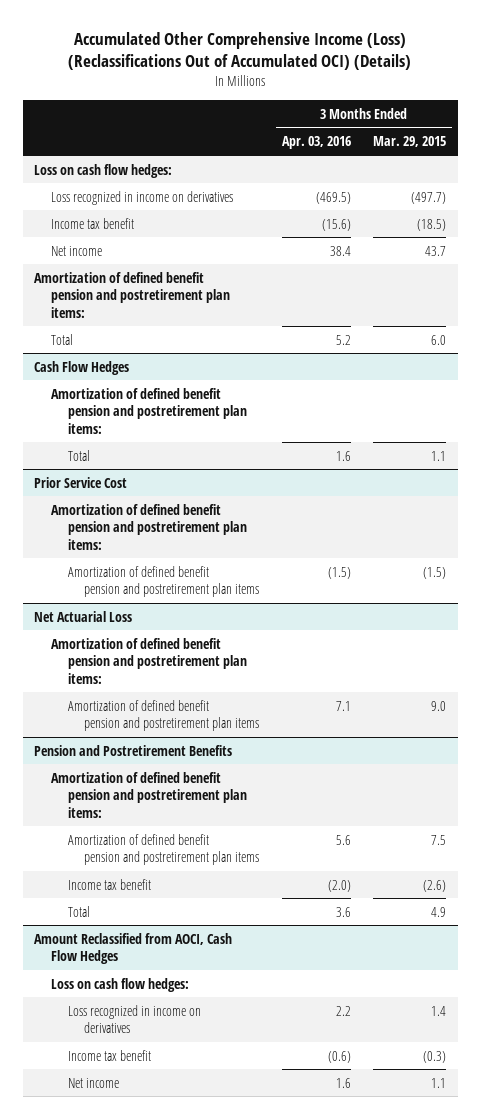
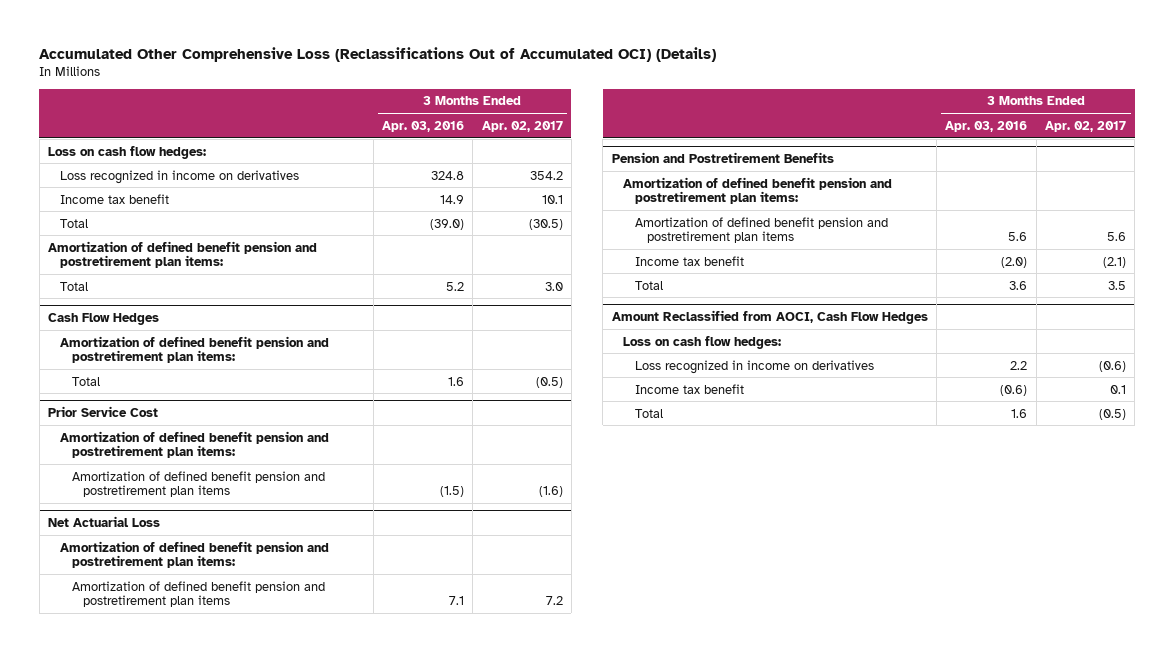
[68,32,412,71] Accumulated Other Comprehensive Income (Loss) (Reclassifications Out of Accumulated OCI) (Details) -> [39,47,717,63] Accumulated Other Comprehensive Loss (Reclassifications Out of Accumulated OCI) (Details)
[373,136,447,148] Mar. 29, 2015 -> none
none -> [481,120,563,132] Apr. 02, 2017
[51,245,103,256] Net income -> none
[315,191,351,204] (469.5) -> [430,170,464,180] 324.8
[321,218,351,231] (15.6) -> [439,194,464,204] 14.9
none -> [59,218,88,228] Total
[67,1077,119,1088] Net income -> [635,408,664,418] Total

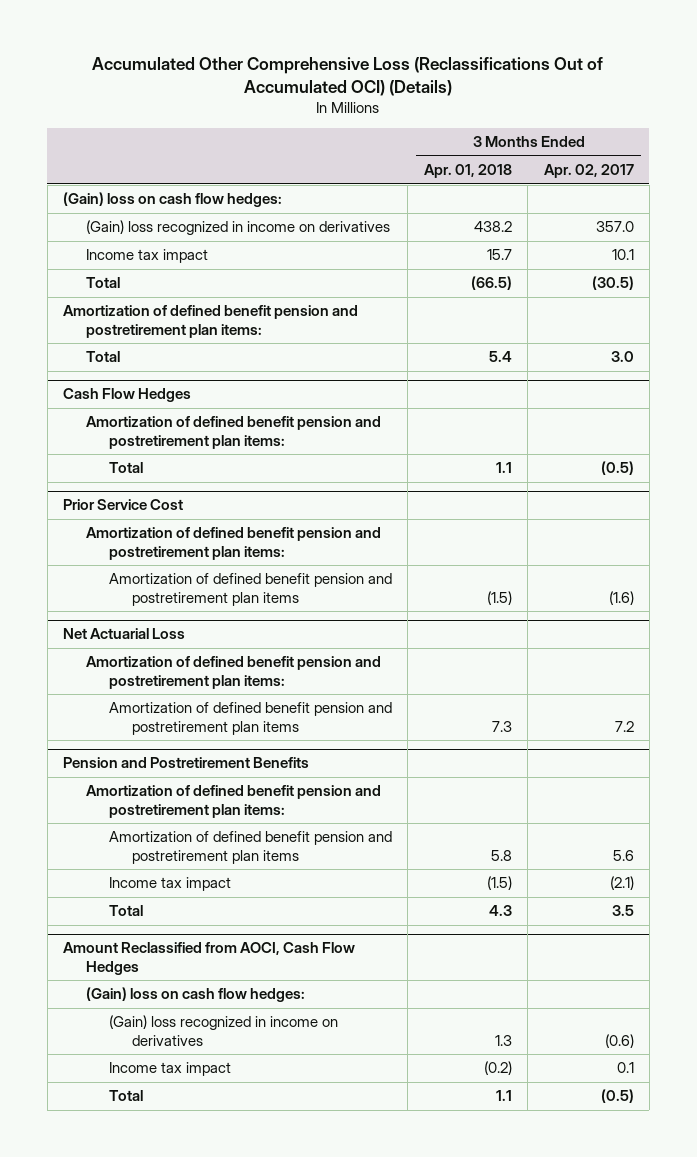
[381,120,464,132] Apr. 03, 2016 -> none
none -> [423,163,512,178] Apr. 01, 2018
[48,145,207,159] Loss on cash flow hedges: -> [63,192,283,208] (Gain) loss on cash flow hedges:
[59,169,299,184] Loss recognized in income on derivatives -> [85,220,390,236] (Gain) loss recognized in income on derivatives
[529,170,563,180] 354.2 -> [595,221,634,233] 357.0
[59,193,169,204] Income tax benefit -> [85,249,208,264] Income tax impact
[635,255,745,266] Income tax benefit -> [108,877,231,892] Income tax impact
[623,335,782,349] Loss on cash flow hedges: -> [85,987,305,1003] (Gain) loss on cash flow hedges:
[635,359,875,374] Loss recognized in income on derivatives -> [108,1015,338,1046] (Gain) loss recognized in income on derivatives
[635,383,745,394] Income tax benefit -> [108,1062,231,1077] Income tax impact

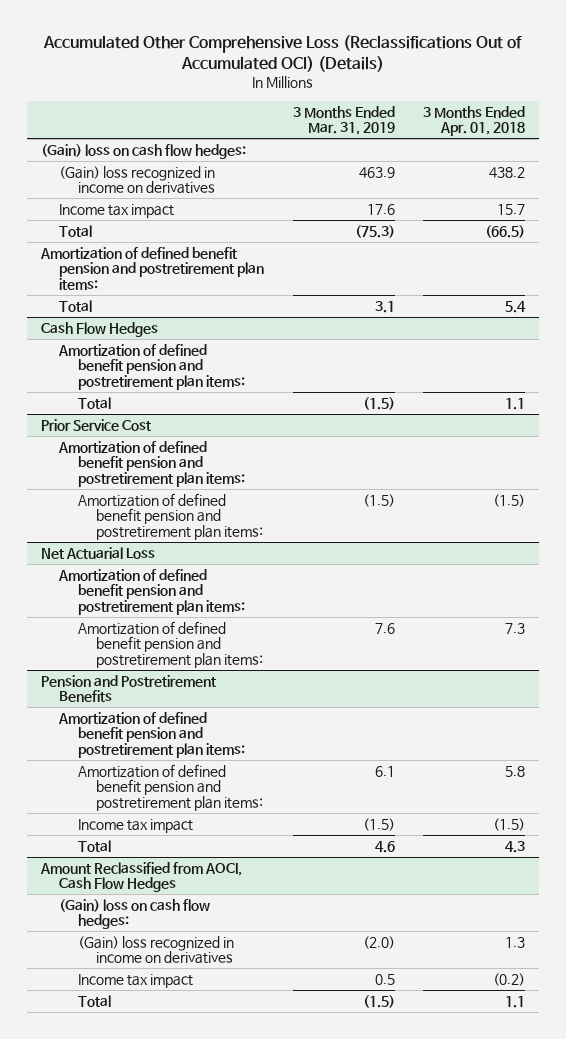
[543,163,634,178] Apr. 02, 2017 -> none
none -> [292,105,395,136] 3 Months Ended Mar. 31, 2019
[108,573,392,606] Amortization of defined benefit pension and postretirement plan items -> [77,492,264,541] Amortization of defined benefit pension and postretirement plan items:
[108,702,392,735] Amortization of defined benefit pension and postretirement plan items -> [77,620,264,669] Amortization of defined benefit pension and postretirement plan items:
[108,831,392,864] Amortization of defined benefit pension and postretirement plan items -> [77,763,264,812] Amortization of defined benefit pension and postretirement plan items:

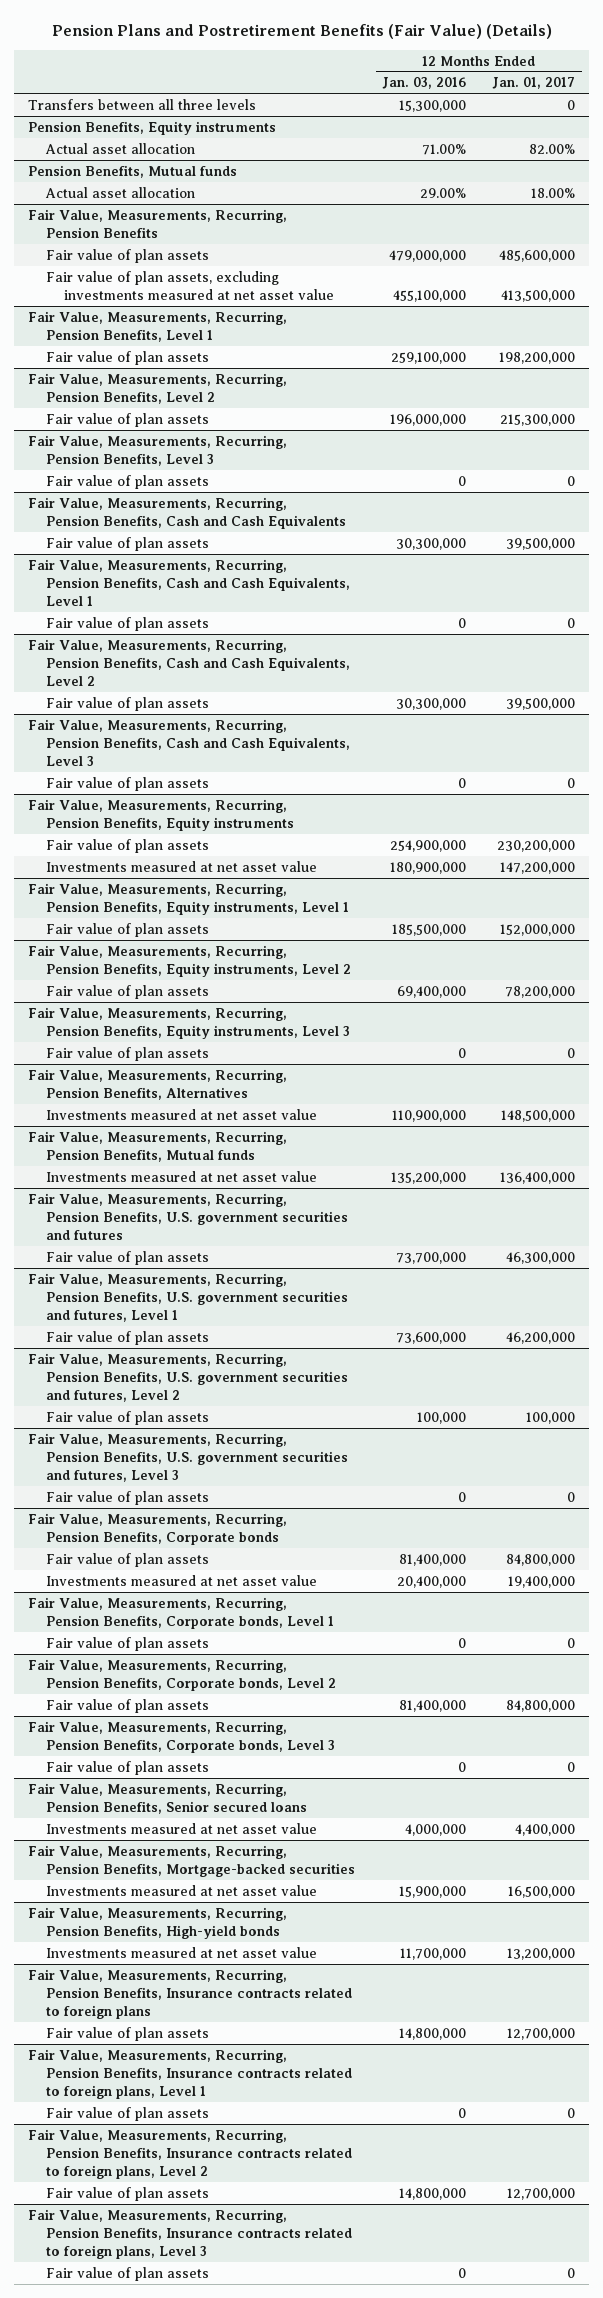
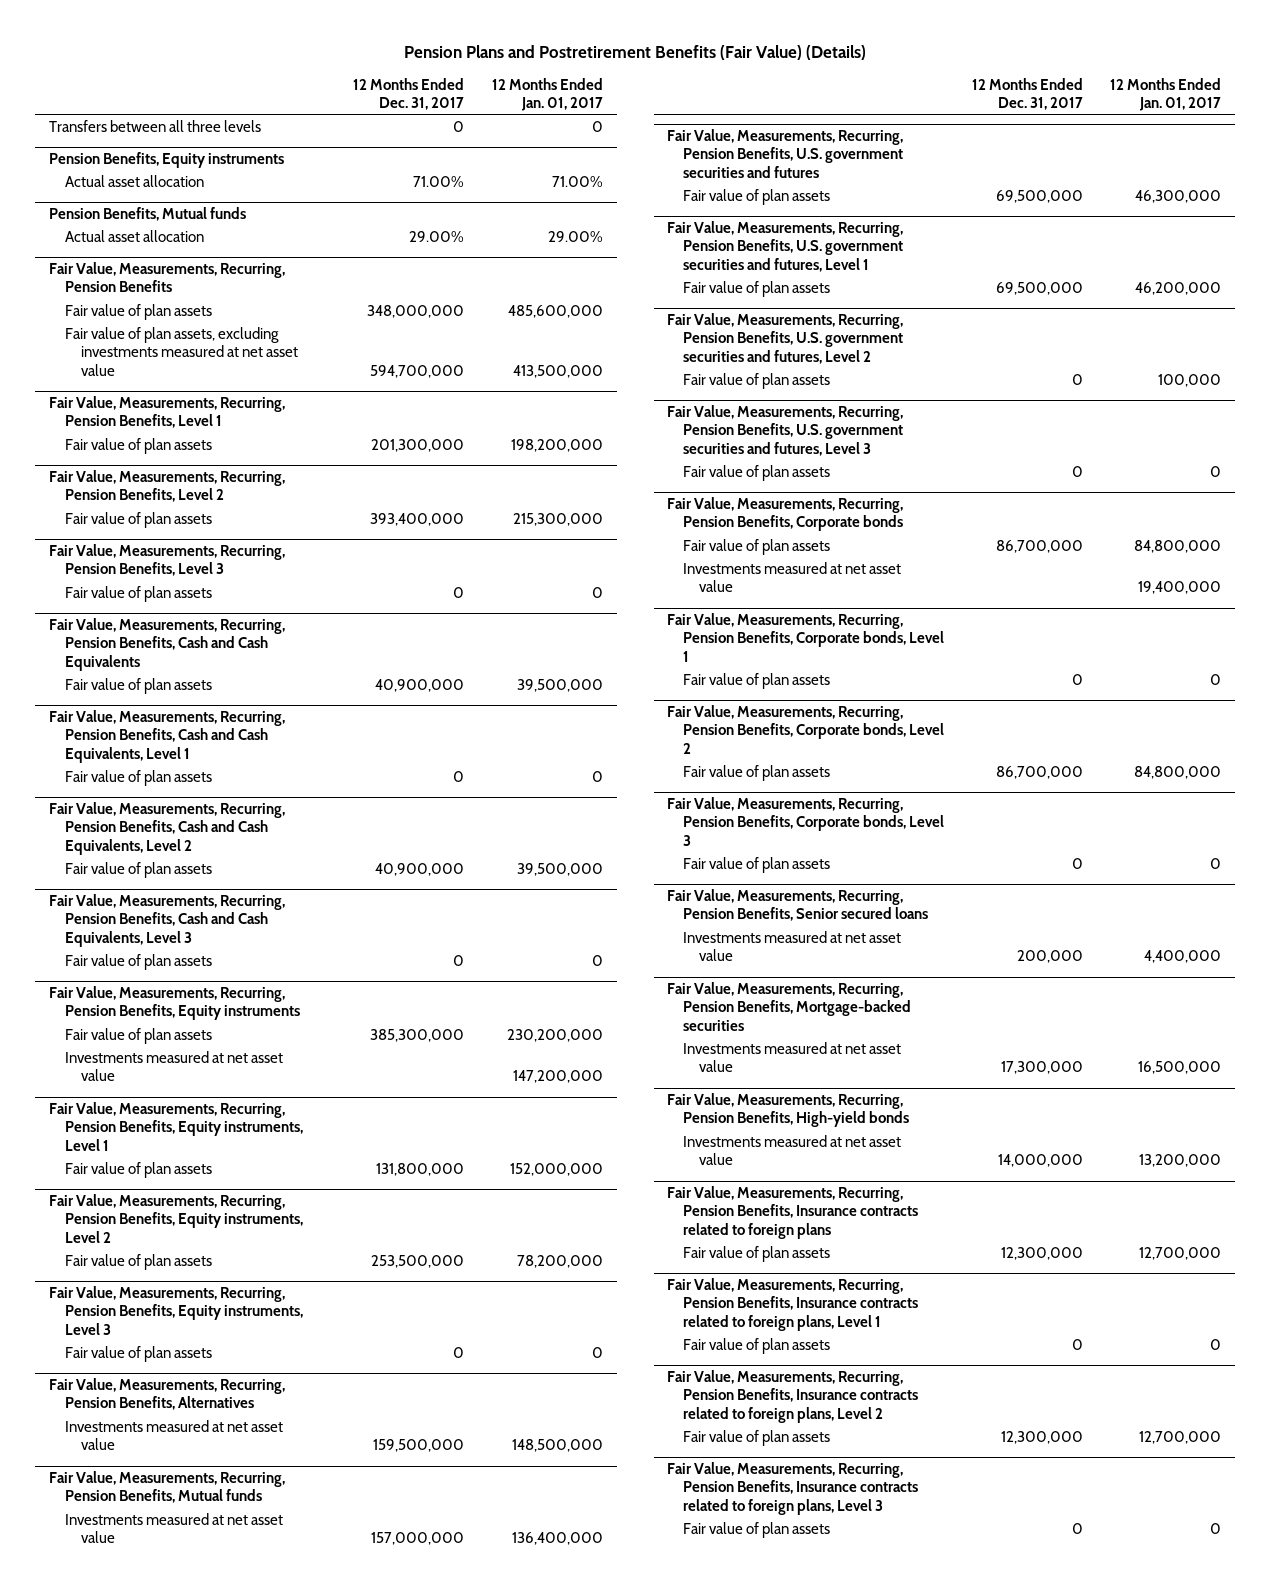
[381,77,466,90] Jan. 03, 2016 -> none
none -> [353,77,465,111] 12 Months Ended Dec. 31, 2017
[529,143,576,154] 82.00% -> [551,175,603,187] 71.00%
[531,187,576,198] 18.00% -> [547,230,603,242] 29.00%

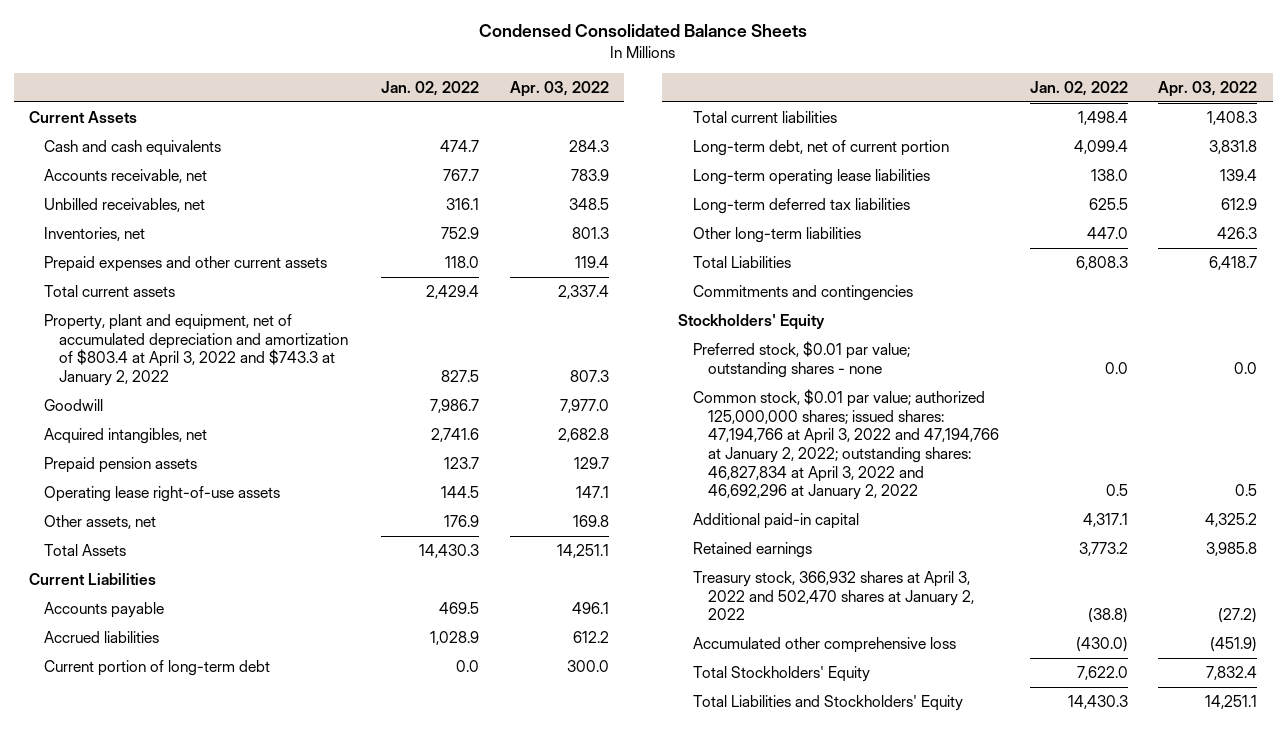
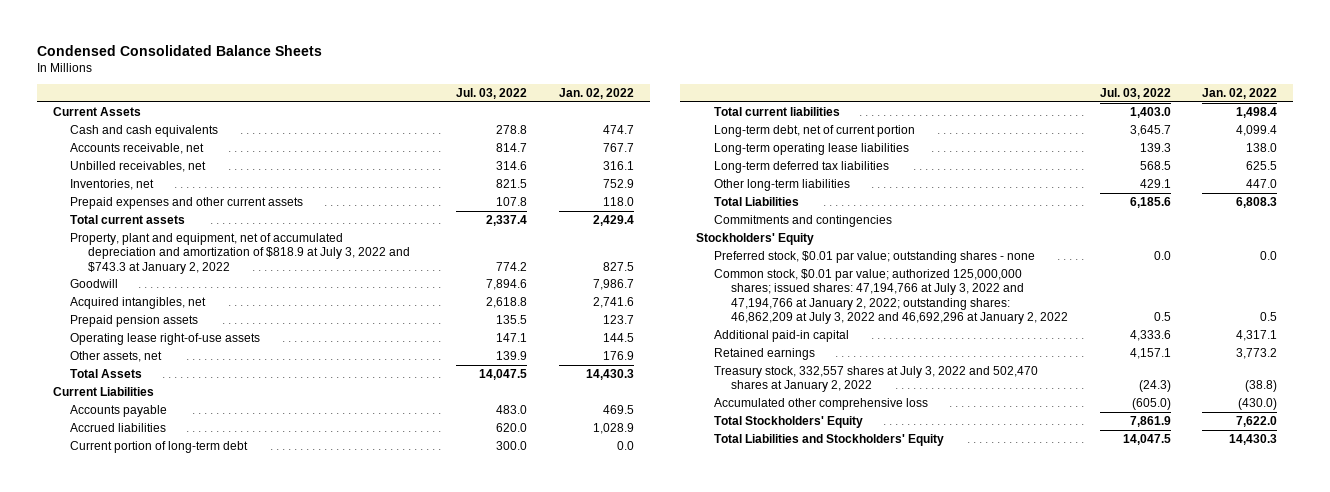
[509,81,609,98] Apr. 03, 2022 -> none
none -> [456,88,528,100] Jul. 03, 2022
[44,313,349,387] Property, plant and equipment, net of accumulated depreciation and amortization of $803.4 at April 3, 2022 and $743.3 at January 2, 2022 -> [70,232,410,274] Property, plant and equipment, net of accumulated depreciation and amortization of $818.9 at July 3, 2022 and $743.3 at January 2, 2022
[692,388,1000,501] Common stock, $0.01 par value; authorized 125,000,000 shares; issued shares: 47,194,766 at April 3, 2022 and 47,194,766 at January 2, 2022; outstanding shares: 46,827,834 at April 3, 2022 and 46,692,296 at January 2, 2022 -> [713,268,1069,324] Common stock, $0.01 par value; authorized 125,000,000 shares; issued shares: 47,194,766 at July 3, 2022 and 47,194,766 at January 2, 2022; outstanding shares: 46,862,209 at July 3, 2022 and 46,692,296 at January 2, 2022
[692,570,975,621] Treasury stock, 366,932 shares at April 3, 2022 and 502,470 shares at January 2, 2022 -> [713,365,1038,393] Treasury stock, 332,557 shares at July 3, 2022 and 502,470 shares at January 2, 2022

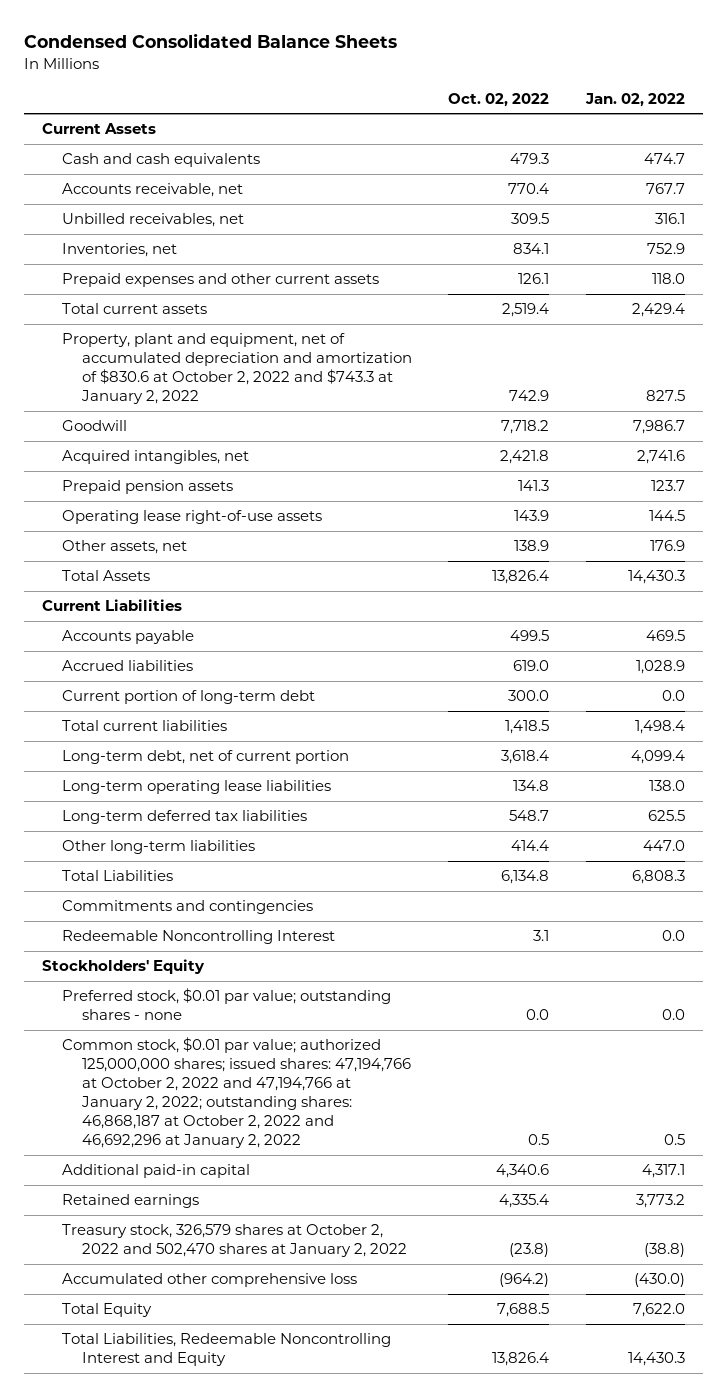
[456,88,528,100] Jul. 03, 2022 -> none
none -> [448,92,550,107] Oct. 02, 2022
[70,232,410,274] Property, plant and equipment, net of accumulated depreciation and amortization of $818.9 at July 3, 2022 and $743.3 at January 2, 2022 -> [62,333,413,405] Property, plant and equipment, net of accumulated depreciation and amortization of $830.6 at October 2, 2022 and $743.3 at January 2, 2022
none -> [62,930,336,945] Redeemable Noncontrolling Interest
[713,268,1069,324] Common stock, $0.01 par value; authorized 125,000,000 shares; issued shares: 47,194,766 at July 3, 2022 and 47,194,766 at January 2, 2022; outstanding shares: 46,862,209 at July 3, 2022 and 46,692,296 at January 2, 2022 -> [62,1037,412,1149] Common stock, $0.01 par value; authorized 125,000,000 shares; issued shares: 47,194,766 at October 2, 2022 and 47,194,766 at January 2, 2022; outstanding shares: 46,868,187 at October 2, 2022 and 46,692,296 at January 2, 2022
[713,365,1038,393] Treasury stock, 332,557 shares at July 3, 2022 and 502,470 shares at January 2, 2022 -> [62,1224,408,1258] Treasury stock, 326,579 shares at October 2, 2022 and 502,470 shares at January 2, 2022
[713,415,863,428] Total Stockholders' Equity -> [62,1303,153,1318] Total Equity
[713,433,944,446] Total Liabilities and Stockholders' Equity -> [62,1333,392,1367] Total Liabilities, Redeemable Noncontrolling Interest and Equity

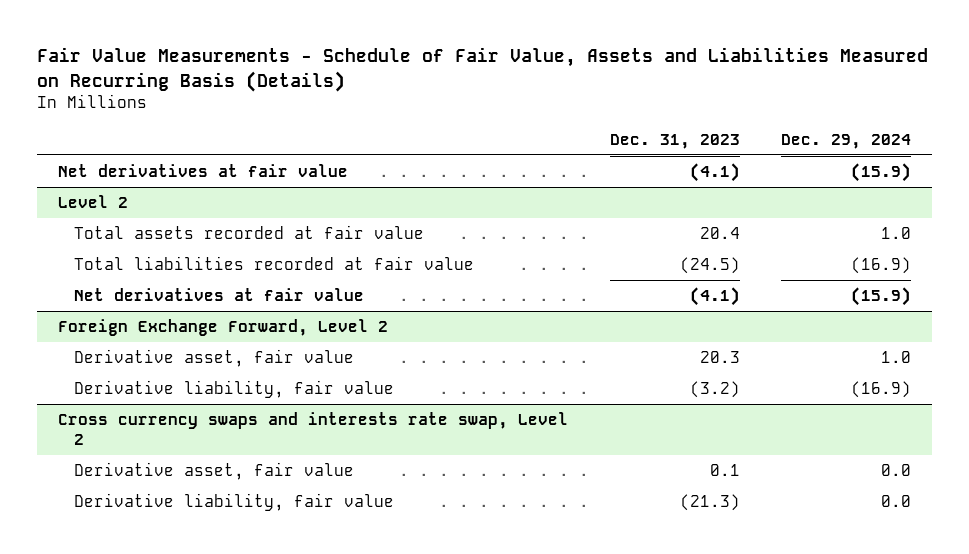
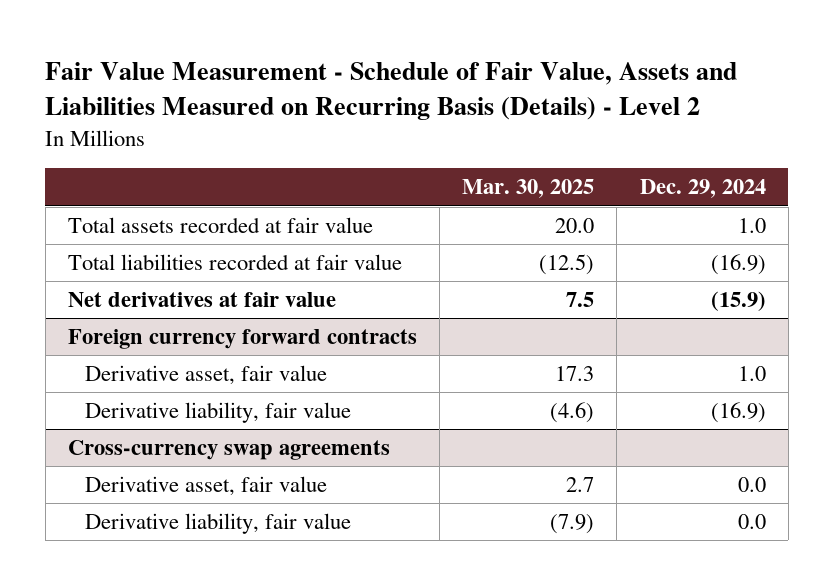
[37,46,929,92] Fair Value Measurements - Schedule of Fair Value, Assets and Liabilities Measured on Recurring Basis (Details) -> [45,62,738,121] Fair Value Measurement - Schedule of Fair Value, Assets and Liabilities Measured on Recurring Basis (Details) - Level 2
[609,133,740,149] Dec. 31, 2023 -> none
none -> [462,179,595,199] Mar. 30, 2025
[58,163,349,177] Net derivatives at fair value -> none
[58,194,129,208] Level 2 -> none
[58,318,389,336] Foreign Exchange Forward, Level 2 -> none
none -> [67,329,417,350] Foreign currency forward contracts
[58,411,569,446] Cross currency swaps and interests rate swap, Level 2 -> none
none -> [67,440,390,461] Cross-currency swap agreements

